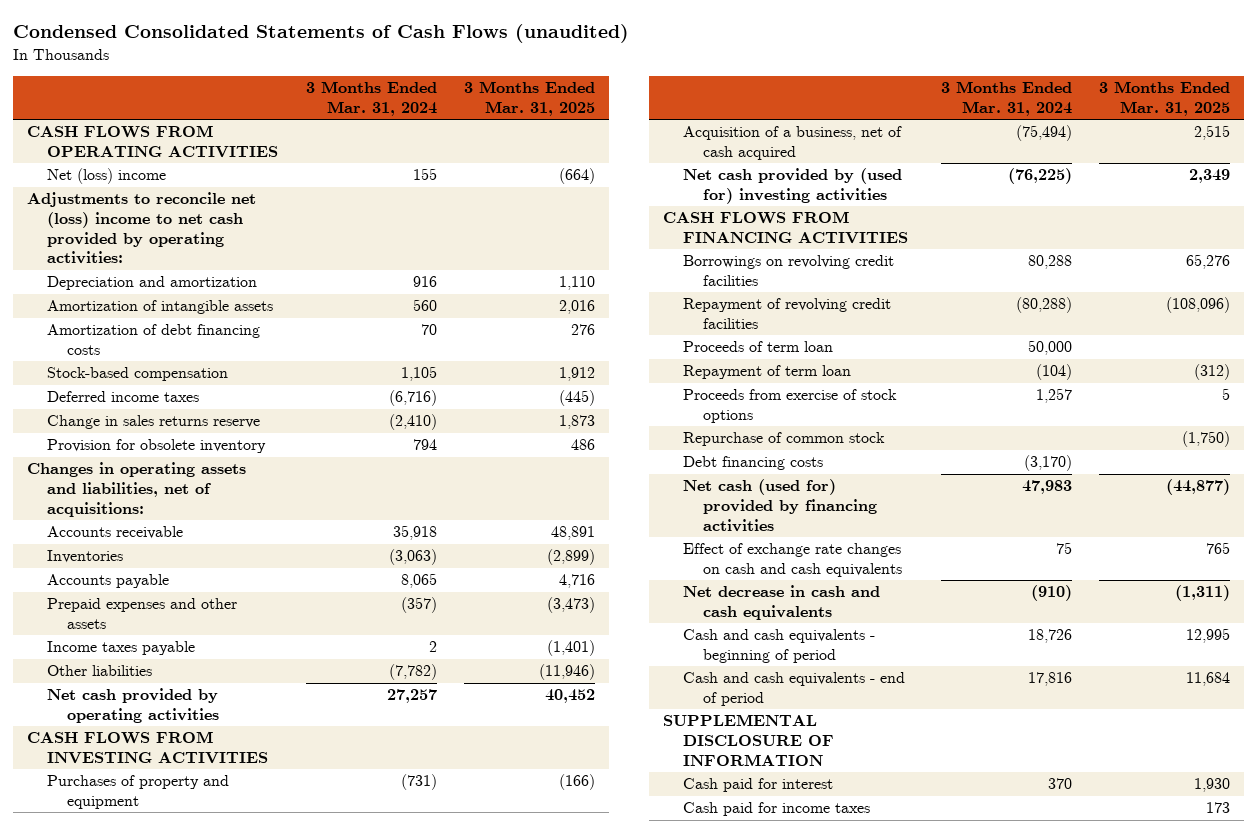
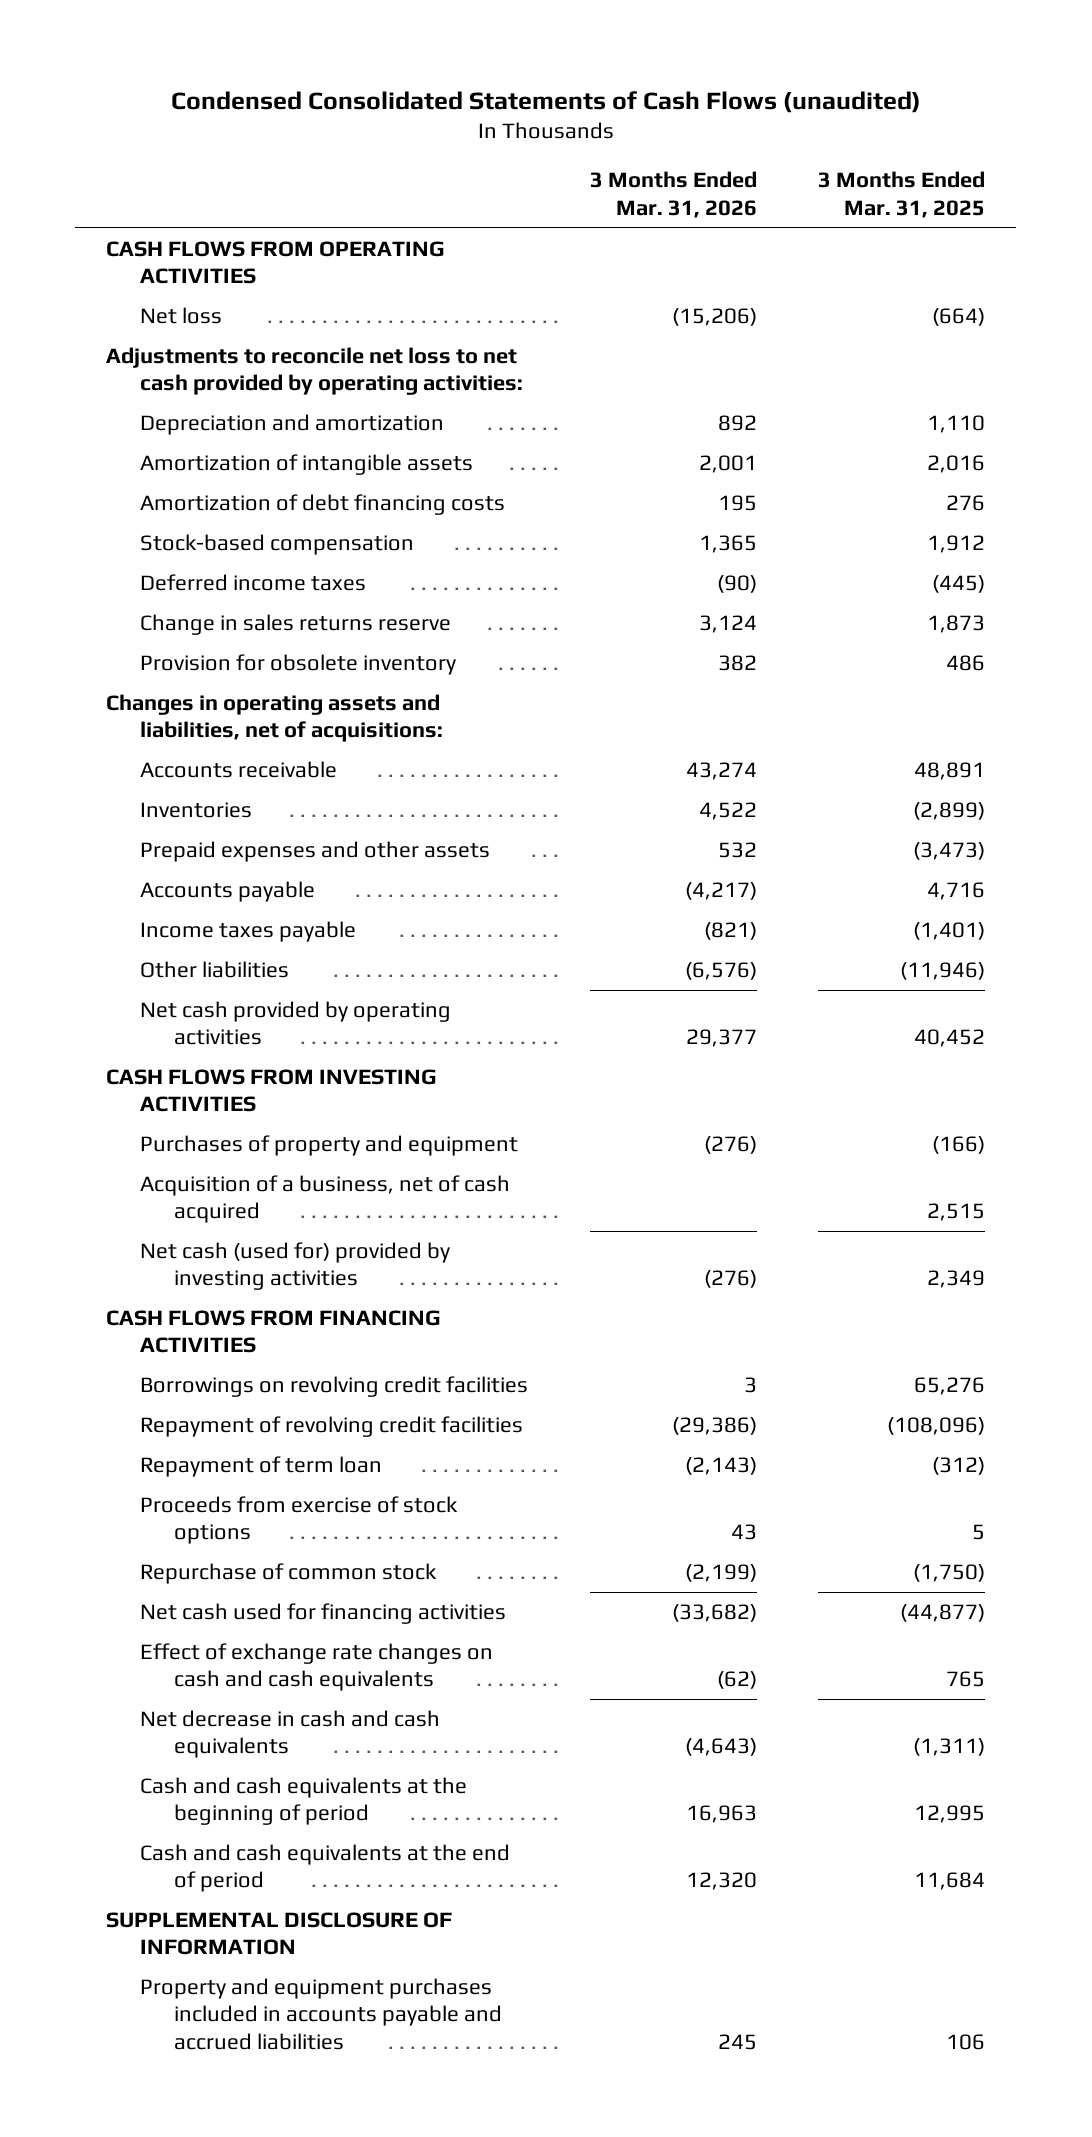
[305,81,437,117] 3 Months Ended Mar. 31, 2024 -> none
none -> [589,171,757,218] 3 Months Ended Mar. 31, 2026
[47,168,167,185] Net (loss) income -> [140,307,223,325] Net loss
[27,192,257,265] Adjustments to reconcile net (loss) income to net cash provided by operating activities: -> [106,347,524,396] Adjustments to reconcile net loss to net cash provided by operating activities:
[47,574,170,589] Accounts payable -> [140,881,316,903] Accounts payable
[682,168,902,205] Net cash provided by (used for) investing activities -> [140,1242,451,1291] Net cash (used for) provided by investing activities
[682,341,833,353] Proceeds of term loan -> none
[682,456,823,471] Debt financing costs -> none
[682,479,877,532] Net cash (used for) provided by financing activities -> [140,1603,507,1625] Net cash used for financing activities
[682,629,875,664] Cash and cash equivalents - beginning of period -> [140,1777,468,1826] Cash and cash equivalents at the beginning of period
[682,672,905,707] Cash and cash equivalents - end of period -> [140,1844,511,1893] Cash and cash equivalents at the end of period
[682,778,833,793] Cash paid for interest -> none
[682,802,870,817] Cash paid for income taxes -> none
none -> [140,1978,503,2050] Property and equipment purchases included in accounts payable and accrued liabilities

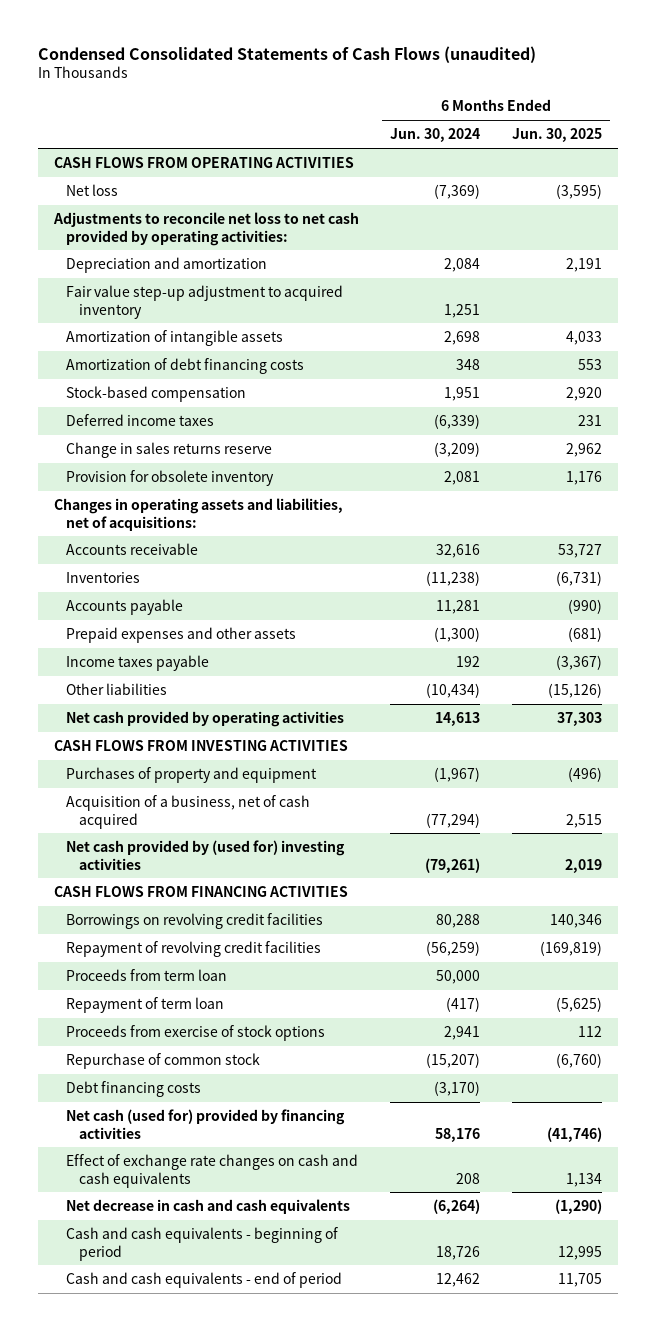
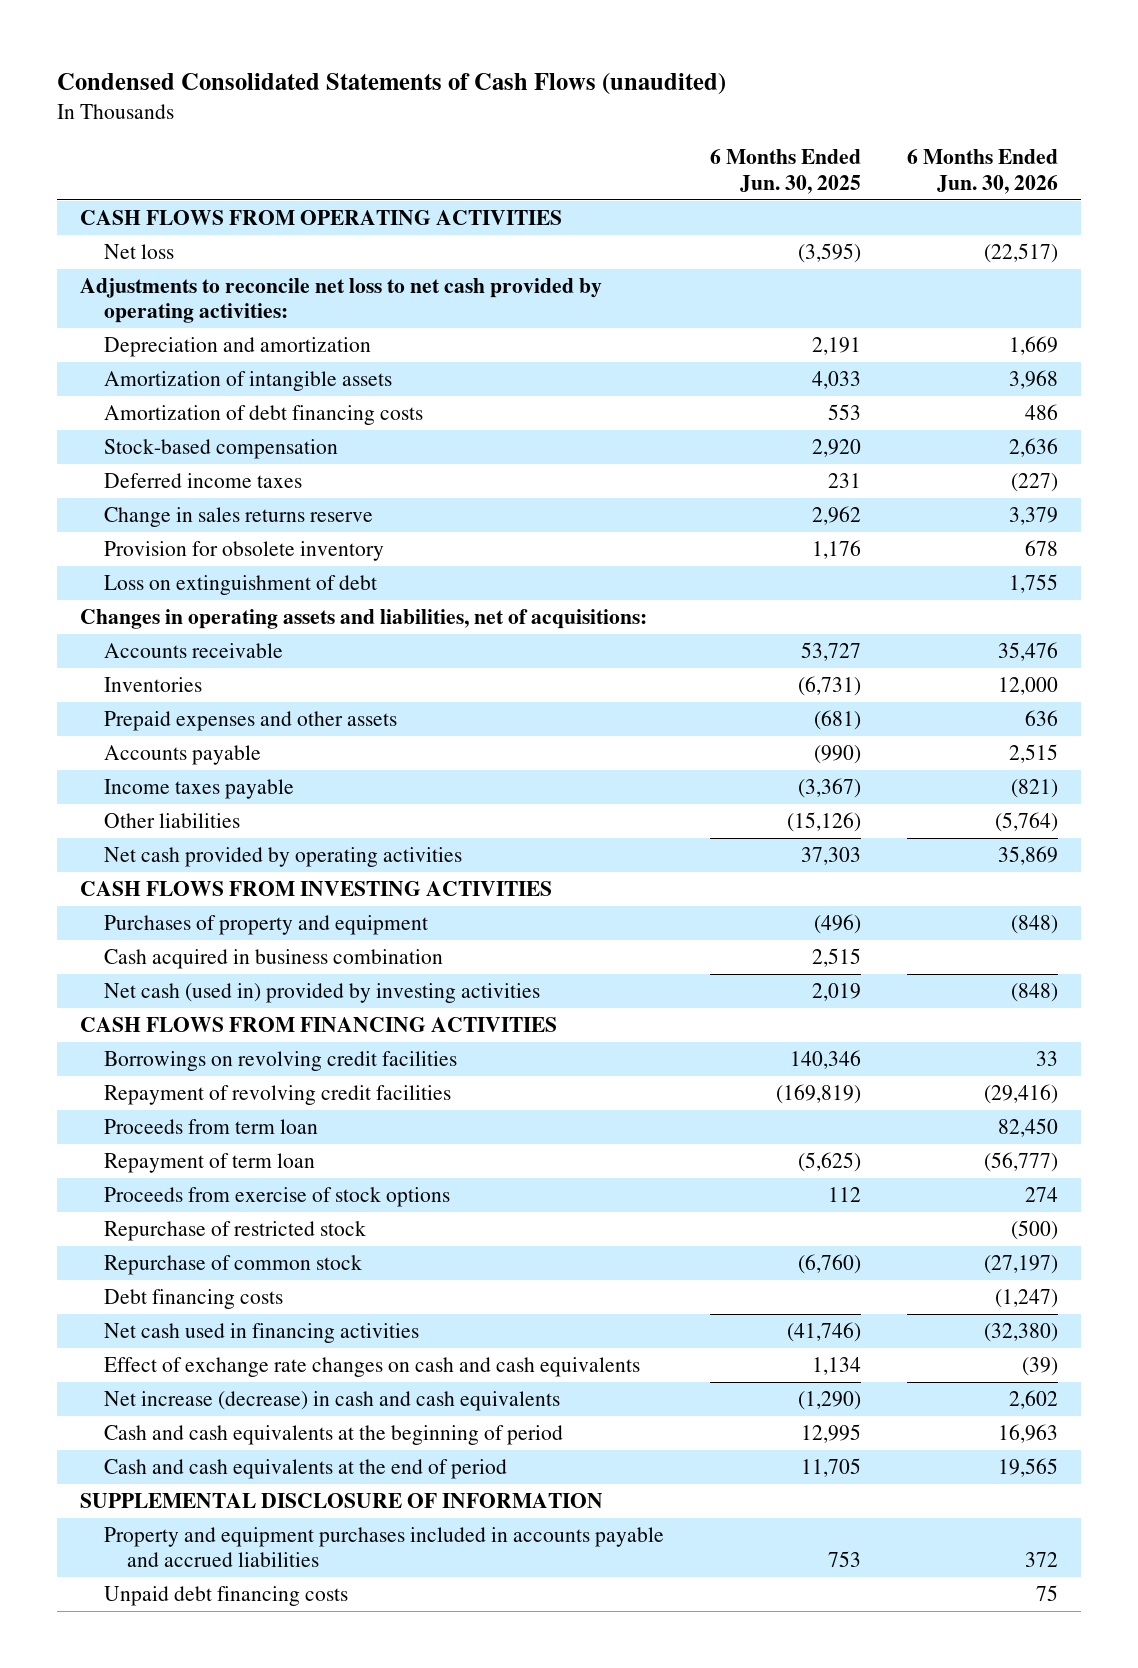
[390,128,481,143] Jun. 30, 2024 -> none
none -> [907,149,1059,194] 6 Months Ended Jun. 30, 2026
[66,285,344,319] Fair value step-up adjustment to acquired inventory -> none
none -> [103,575,377,596] Loss on extinguishment of debt
[66,599,184,616] Accounts payable -> [103,745,261,766] Accounts payable
[66,795,311,829] Acquisition of a business, net of cash acquired -> [103,949,443,970] Cash acquired in business combination
[66,840,346,870] Net cash provided by (used for) investing activities -> [103,983,540,1004] Net cash (used in) provided by investing activities
none -> [103,1221,366,1242] Repurchase of restricted stock
[66,1109,346,1139] Net cash (used for) provided by financing activities -> [103,1323,419,1344] Net cash used in financing activities
[66,1199,351,1215] Net decrease in cash and cash equivalents -> [103,1391,560,1412] Net increase (decrease) in cash and cash equivalents
[66,1227,339,1261] Cash and cash equivalents - beginning of period -> [103,1425,563,1446] Cash and cash equivalents at the beginning of period
[66,1272,343,1289] Cash and cash equivalents - end of period -> [103,1459,507,1480] Cash and cash equivalents at the end of period
none -> [80,1493,604,1509] SUPPLEMENTAL DISCLOSURE OF INFORMATION
none -> [103,1527,664,1568] Property and equipment purchases included in accounts payable and accrued liabilities
none -> [103,1586,348,1607] Unpaid debt financing costs

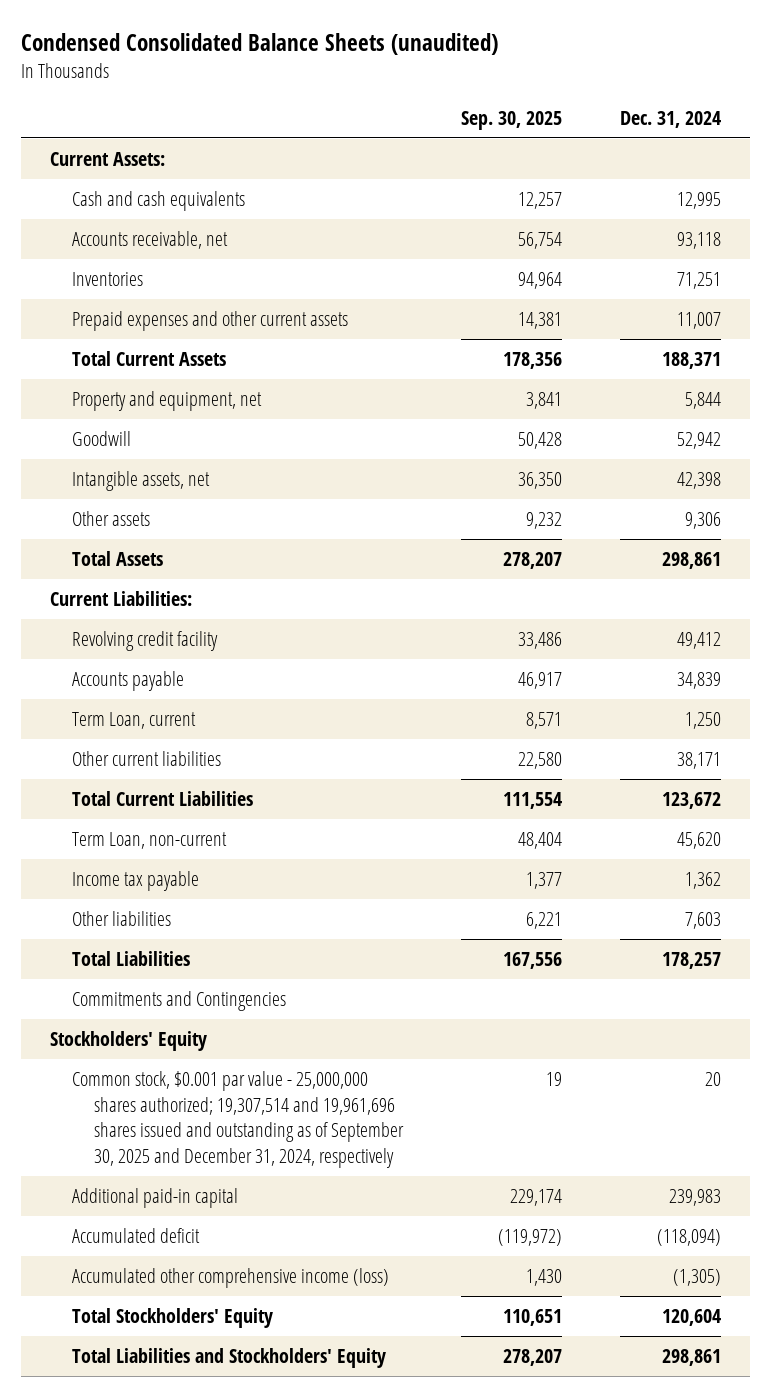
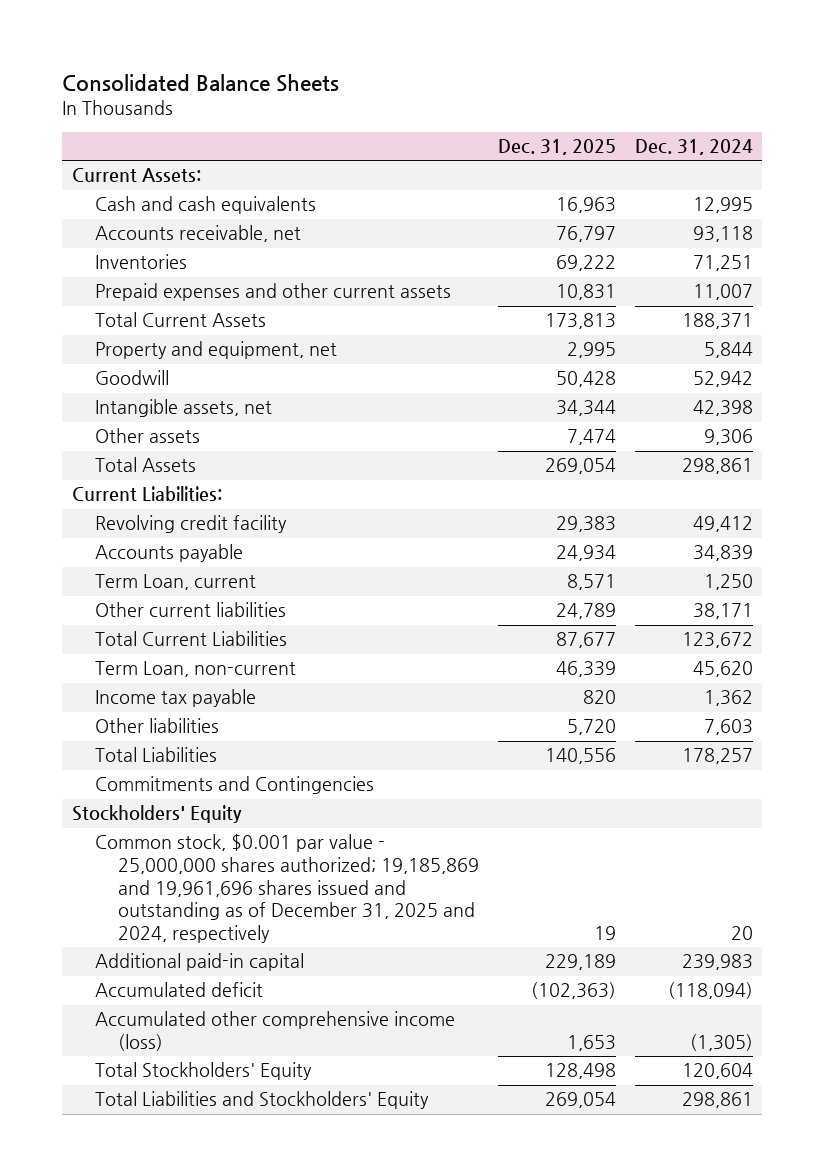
[20,33,498,56] Condensed Consolidated Balance Sheets (unaudited) -> [62,73,340,92] Consolidated Balance Sheets
[461,111,563,131] Sep. 30, 2025 -> none
none -> [497,139,616,156] Dec. 31, 2025
[71,1070,404,1168] Common stock, $0.001 par value - 25,000,000 shares authorized; 19,307,514 and 19,961,696 shares issued and outstanding as of September 30, 2025 and December 31, 2024, respectively -> [94,834,479,944] Common stock, $0.001 par value - 25,000,000 shares authorized; 19,185,869 and 19,961,696 shares issued and outstanding as of December 31, 2025 and 2024, respectively

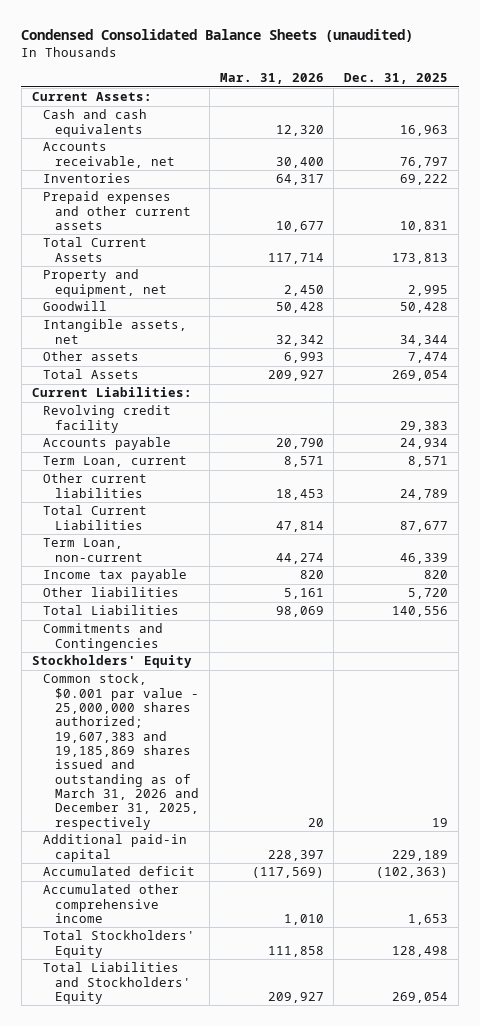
[62,73,340,92] Consolidated Balance Sheets -> [21,29,414,43] Condensed Consolidated Balance Sheets (unaudited)
[634,139,753,156] Dec. 31, 2024 -> none
none -> [219,73,324,85] Mar. 31, 2026
[94,834,479,944] Common stock, $0.001 par value - 25,000,000 shares authorized; 19,185,869 and 19,961,696 shares issued and outstanding as of December 31, 2025 and 2024, respectively -> [43,673,199,830] Common stock, $0.001 par value - 25,000,000 shares authorized; 19,607,383 and 19,185,869 shares issued and outstanding as of March 31, 2026 and December 31, 2025, respectively
[94,1011,455,1052] Accumulated other comprehensive income (loss) -> [43,884,180,923] Accumulated other comprehensive income

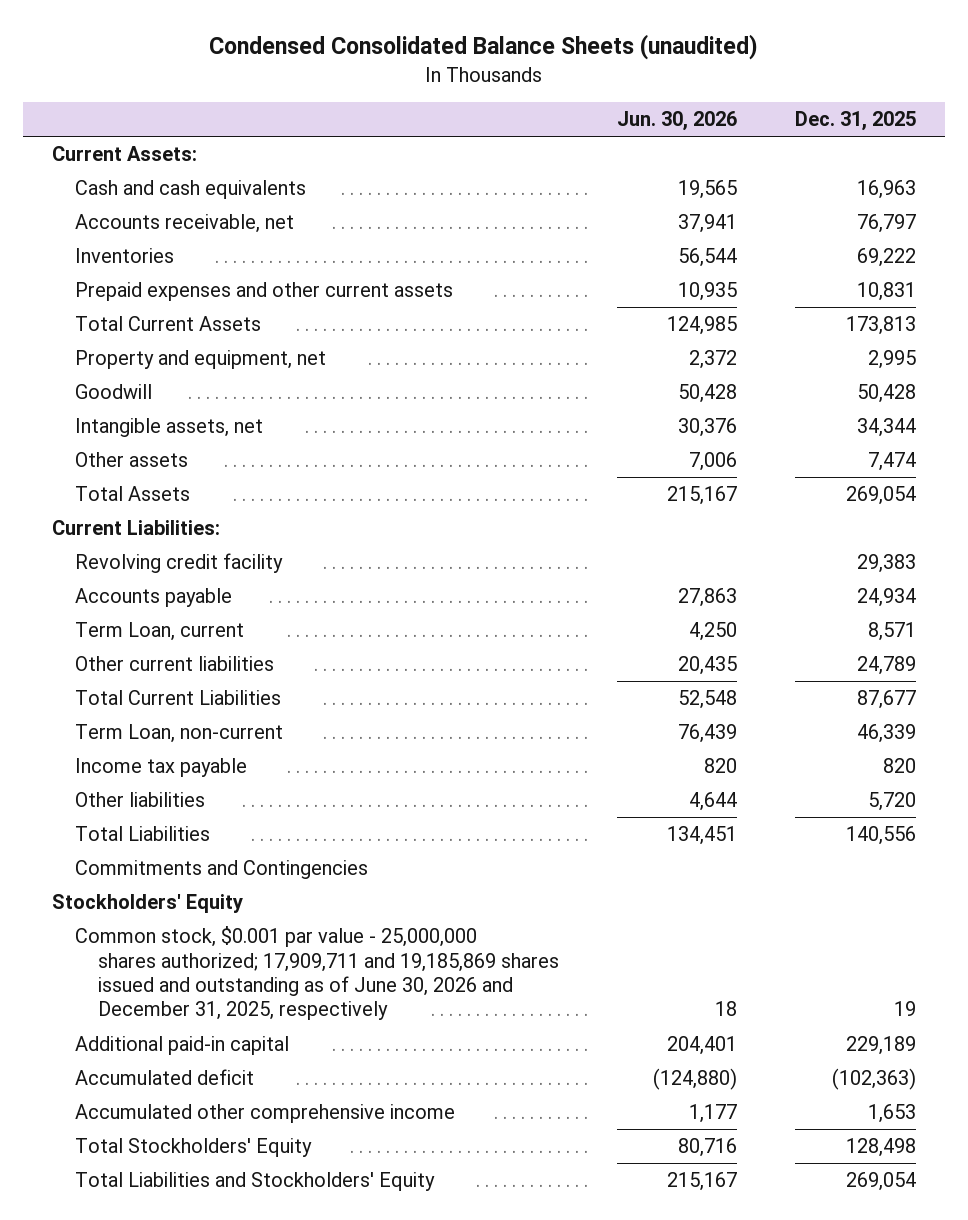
[219,73,324,85] Mar. 31, 2026 -> none
none -> [616,111,737,132] Jun. 30, 2026
[43,673,199,830] Common stock, $0.001 par value - 25,000,000 shares authorized; 19,607,383 and 19,185,869 shares issued and outstanding as of March 31, 2026 and December 31, 2025, respectively -> [75,926,559,1021] Common stock, $0.001 par value - 25,000,000 shares authorized; 17,909,711 and 19,185,869 shares issued and outstanding as of June 30, 2026 and December 31, 2025, respectively

